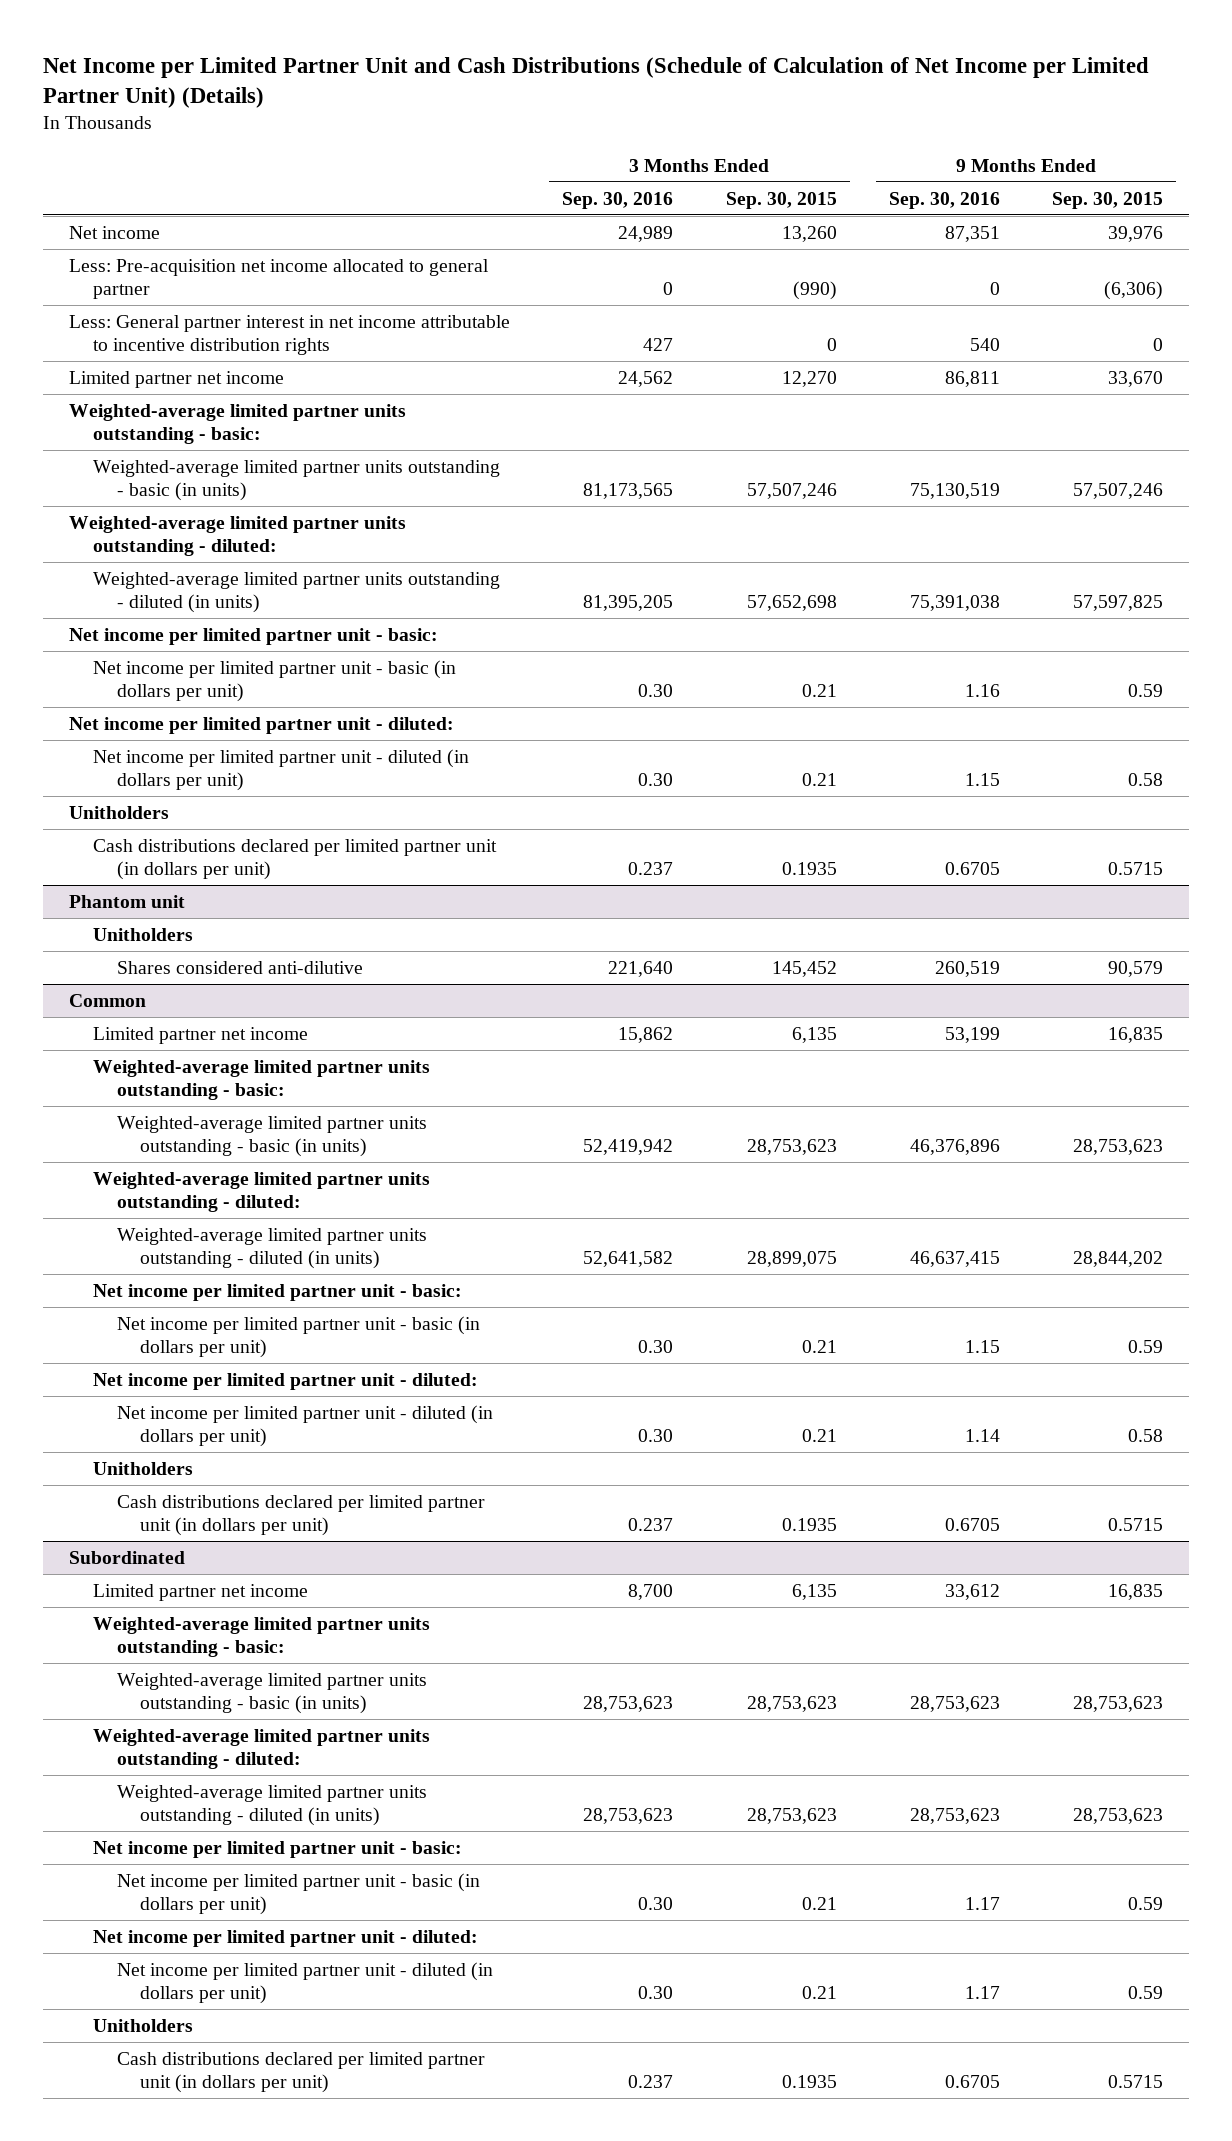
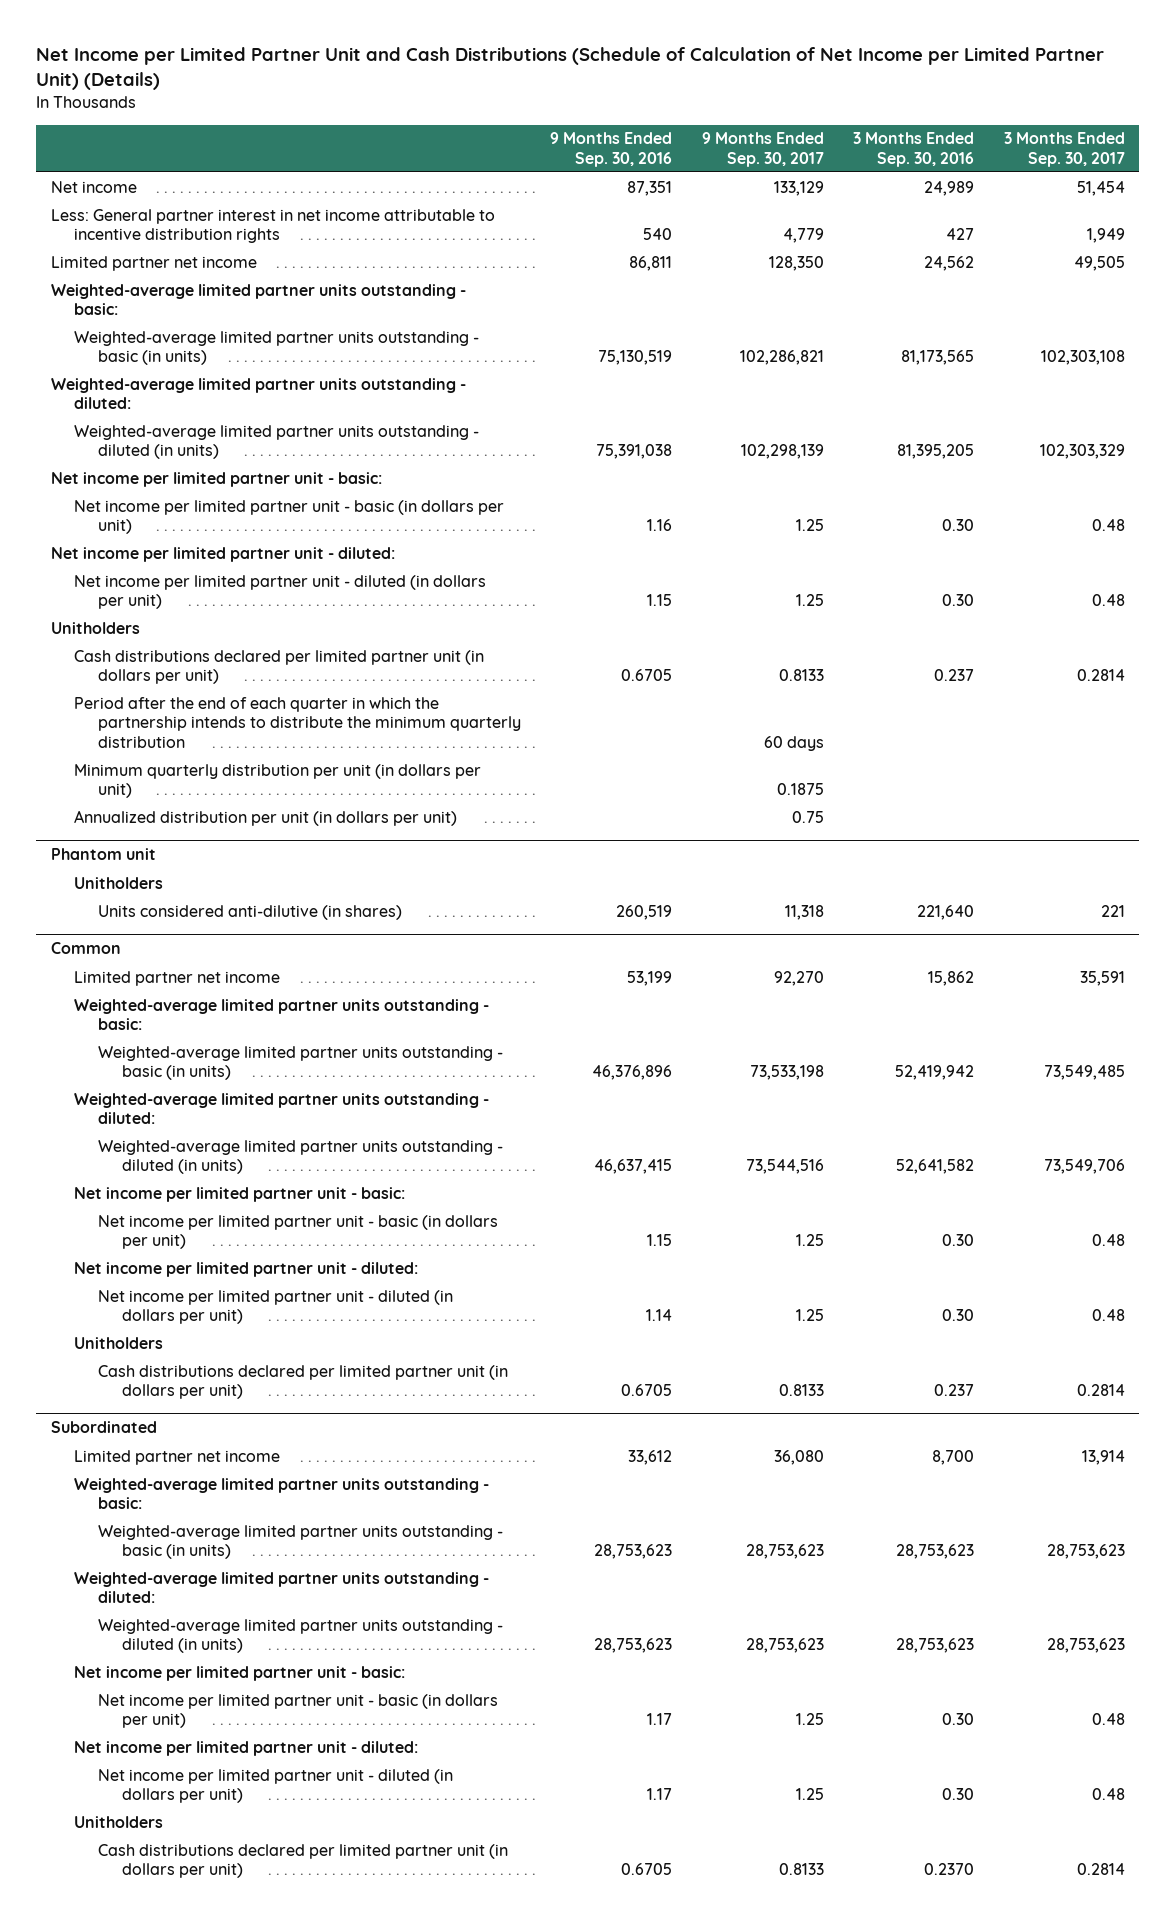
[725,191,837,209] Sep. 30, 2015 -> none
[1052,191,1164,209] Sep. 30, 2015 -> none
none -> [701,132,824,167] 9 Months Ended Sep. 30, 2017
none -> [1003,132,1125,167] 3 Months Ended Sep. 30, 2017
[69,258,490,299] Less: Pre-acquisition net income allocated to general partner -> none
none -> [74,696,522,748] Period after the end of each quarter in which the partnership intends to distribute the minimum quarterly distribution
none -> [74,763,482,799] Minimum quarterly distribution per unit (in dollars per unit)
none -> [74,809,458,826] Annualized distribution per unit (in dollars per unit)
[116,960,363,974] Shares considered anti-dilutive -> [98,904,403,920] Units considered anti-dilutive (in shares)
[628,2074,674,2088] 0.237 -> [924,1863,975,1876] 0.2370

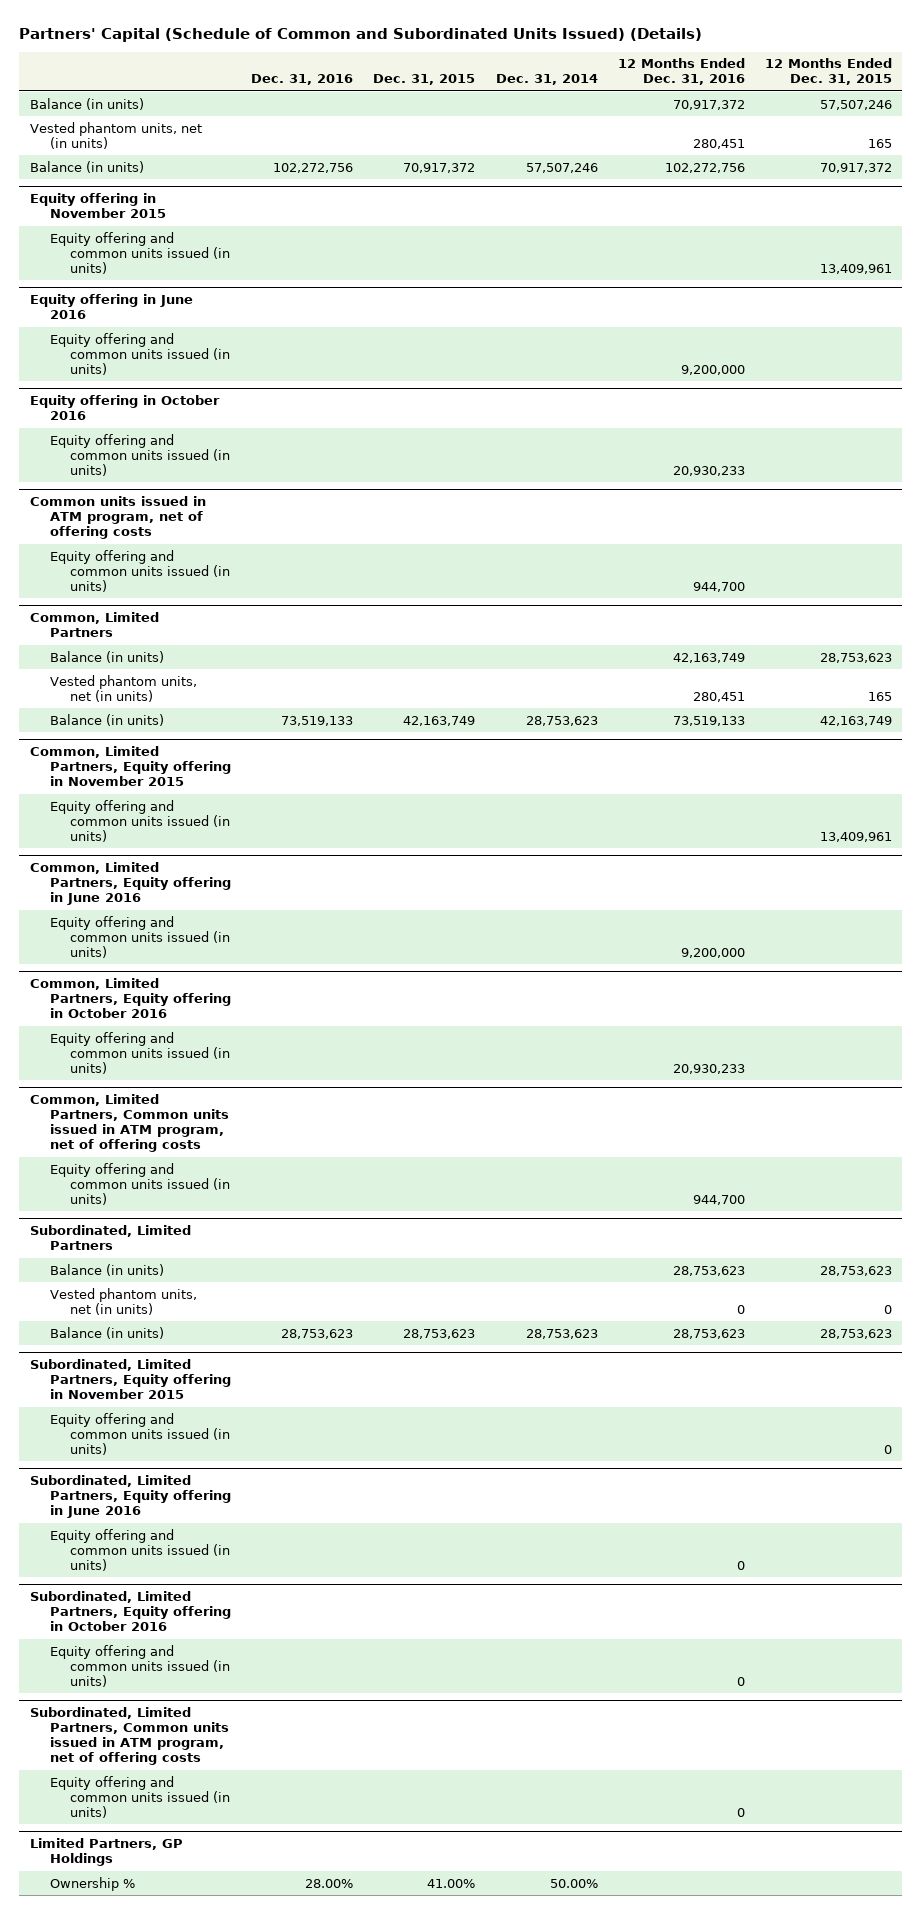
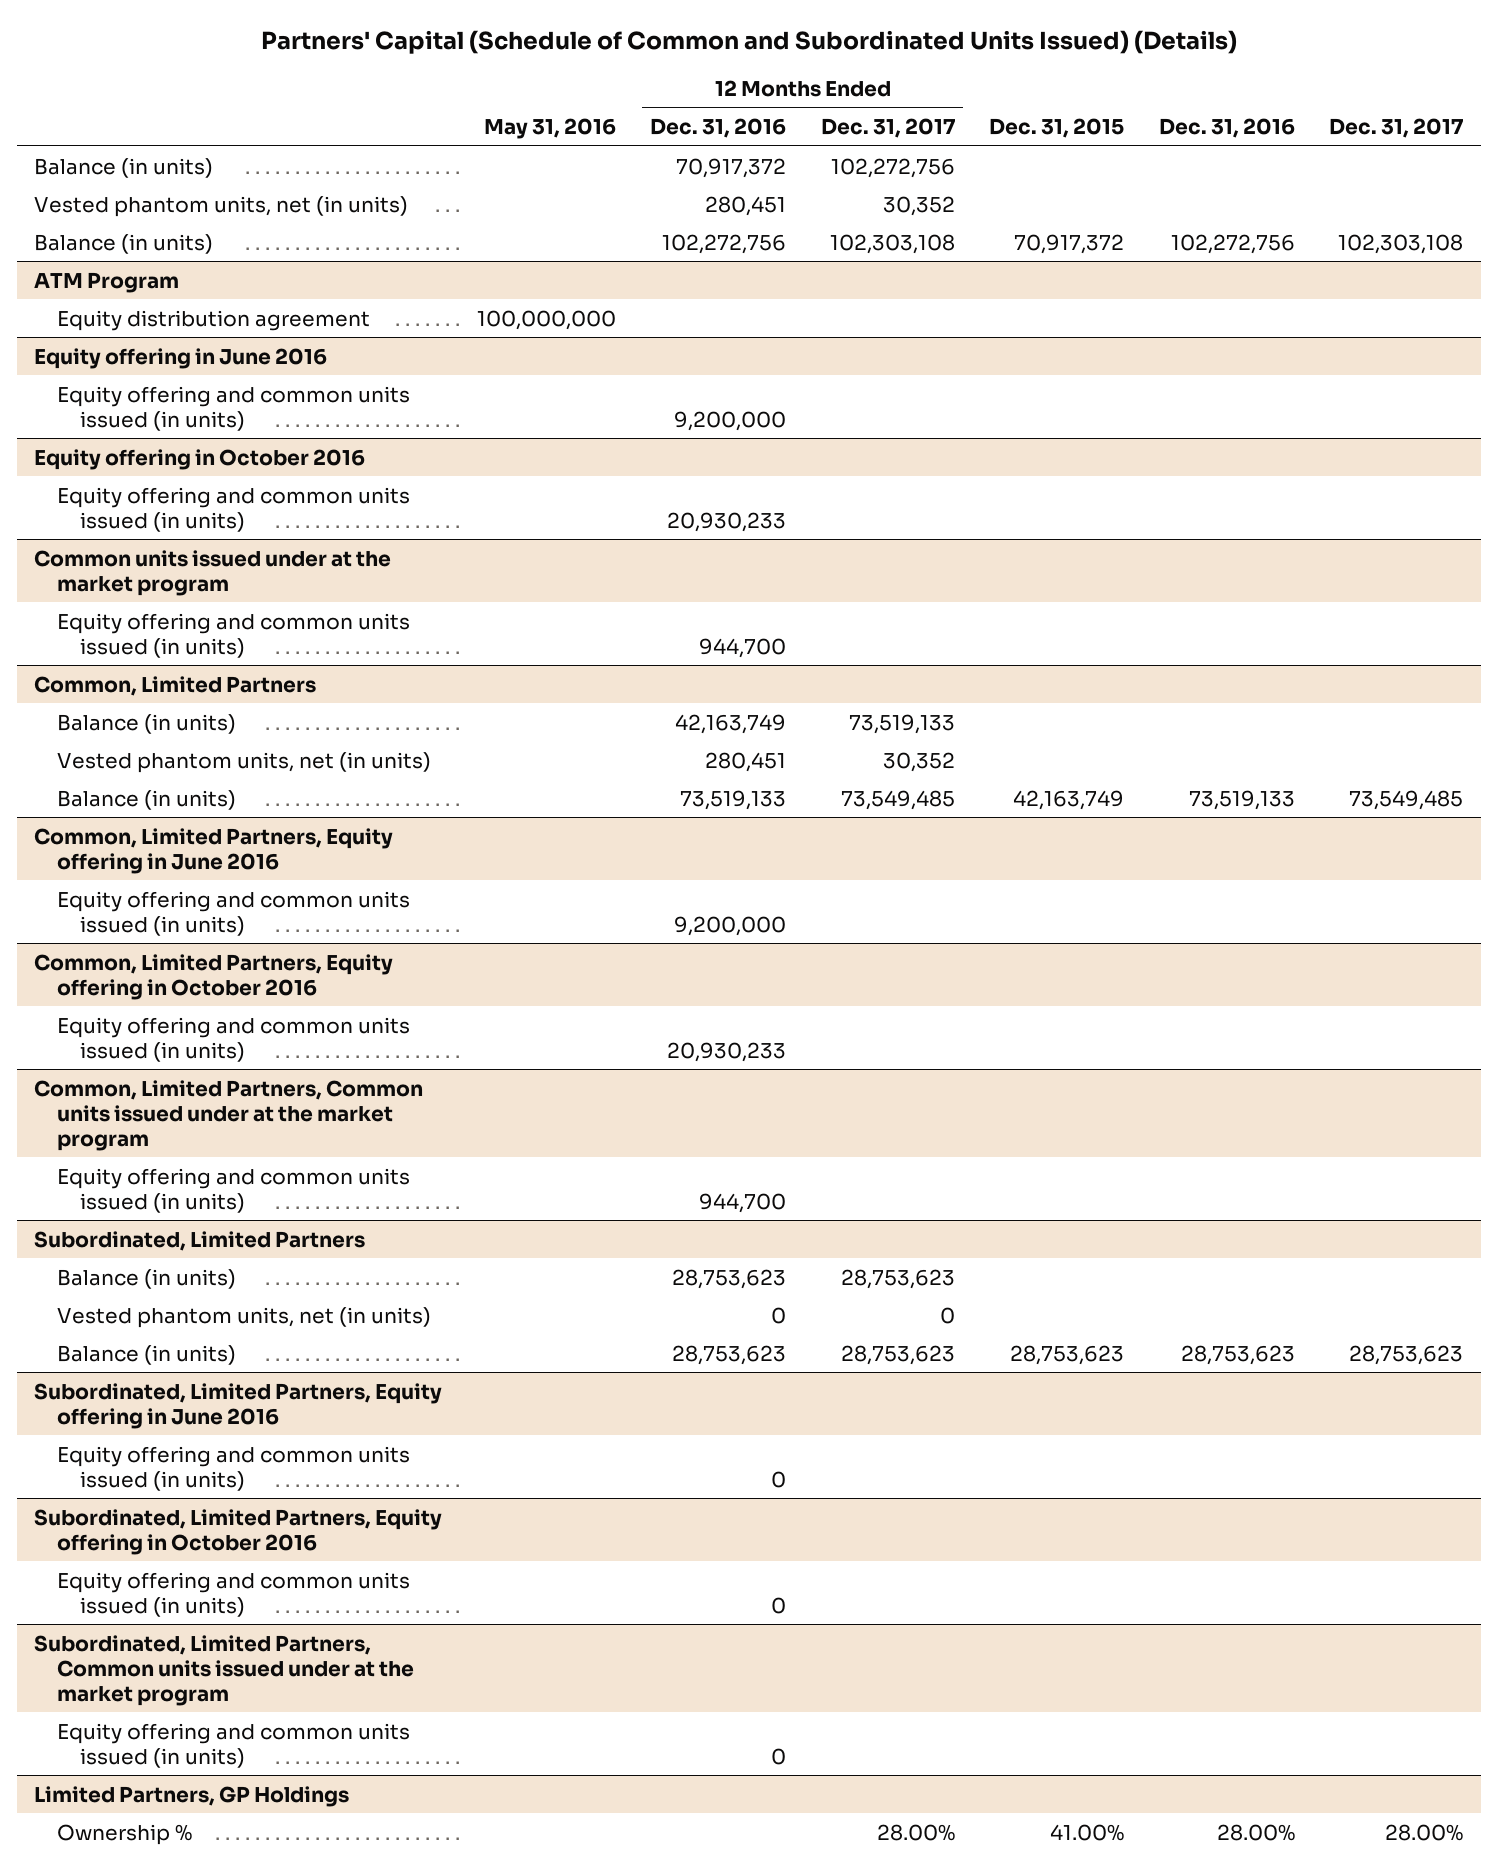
[495,74,598,86] Dec. 31, 2014 -> none
[765,58,893,86] 12 Months Ended Dec. 31, 2015 -> none
none -> [483,118,616,140] May 31, 2016
none -> [820,118,955,139] Dec. 31, 2017
none -> [1329,118,1464,139] Dec. 31, 2017
[29,193,166,219] Equity offering in November 2015 -> none
[49,231,230,274] Equity offering and common units issued (in units) -> none
none -> [34,271,180,293] ATM Program
none -> [57,309,371,331] Equity distribution agreement
[29,496,206,540] Common units issued in ATM program, net of offering costs -> [34,549,392,596] Common units issued under at the market program
[29,746,231,787] Common, Limited Partners, Equity offering in November 2015 -> none
[49,799,230,842] Equity offering and common units issued (in units) -> none
[29,1094,229,1153] Common, Limited Partners, Common units issued in ATM program, net of offering costs -> none
none -> [34,1079,424,1151] Common, Limited Partners, Common units issued under at the market program
[29,1359,231,1400] Subordinated, Limited Partners, Equity offering in November 2015 -> none
[49,1412,230,1455] Equity offering and common units issued (in units) -> none
[29,1707,229,1766] Subordinated, Limited Partners, Common units issued in ATM program, net of offering costs -> none
none -> [34,1634,415,1706] Subordinated, Limited Partners, Common units issued under at the market program

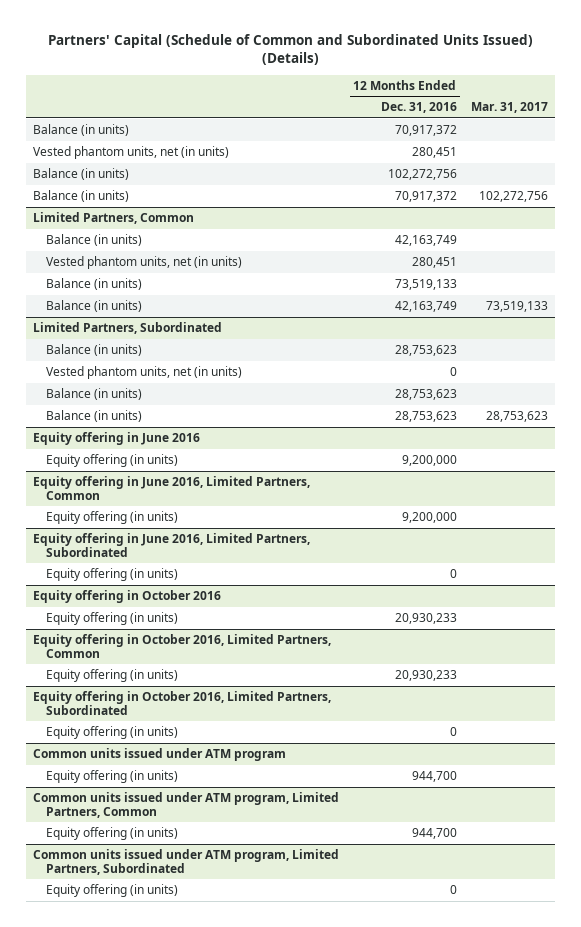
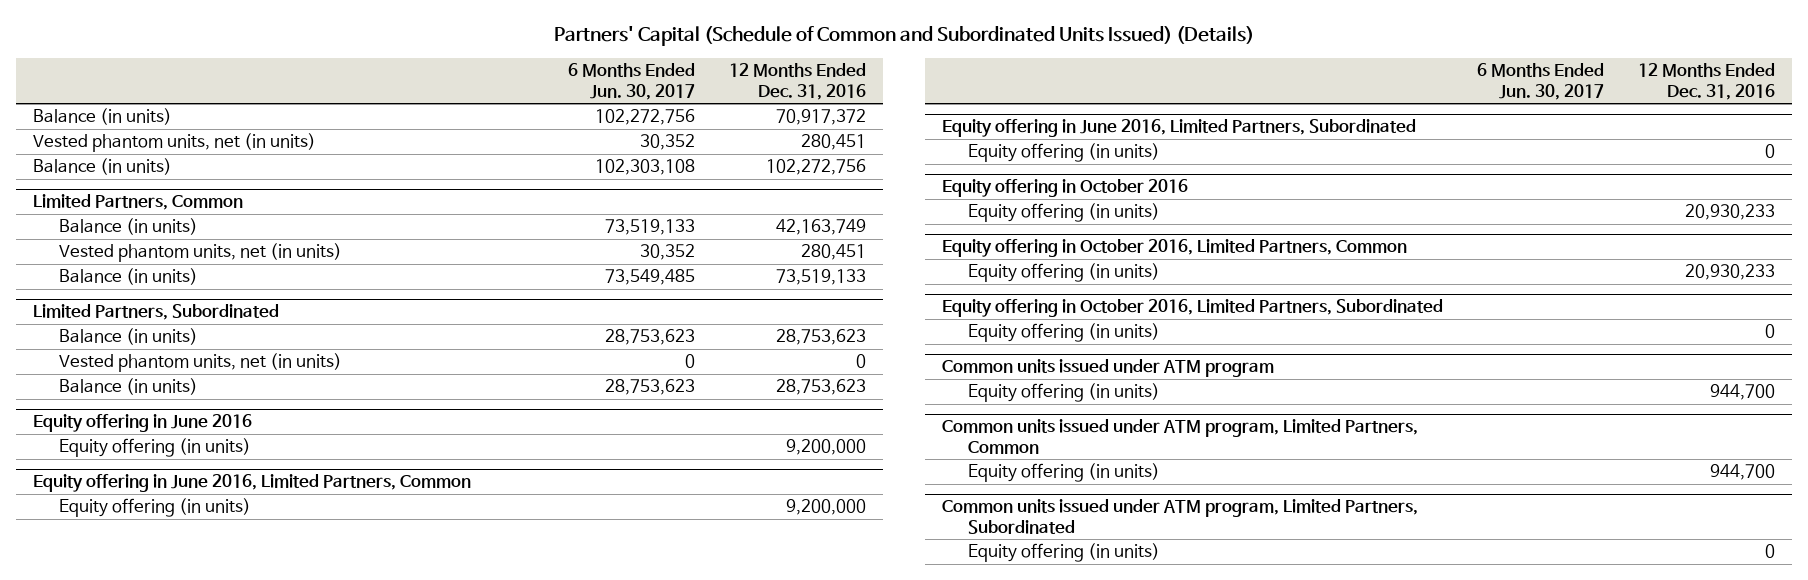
[470,102,548,114] Mar. 31, 2017 -> none
none -> [567,63,695,100] 6 Months Ended Jun. 30, 2017
[33,190,130,203] Balance (in units) -> none
[45,300,142,313] Balance (in units) -> none
[45,410,142,423] Balance (in units) -> none

